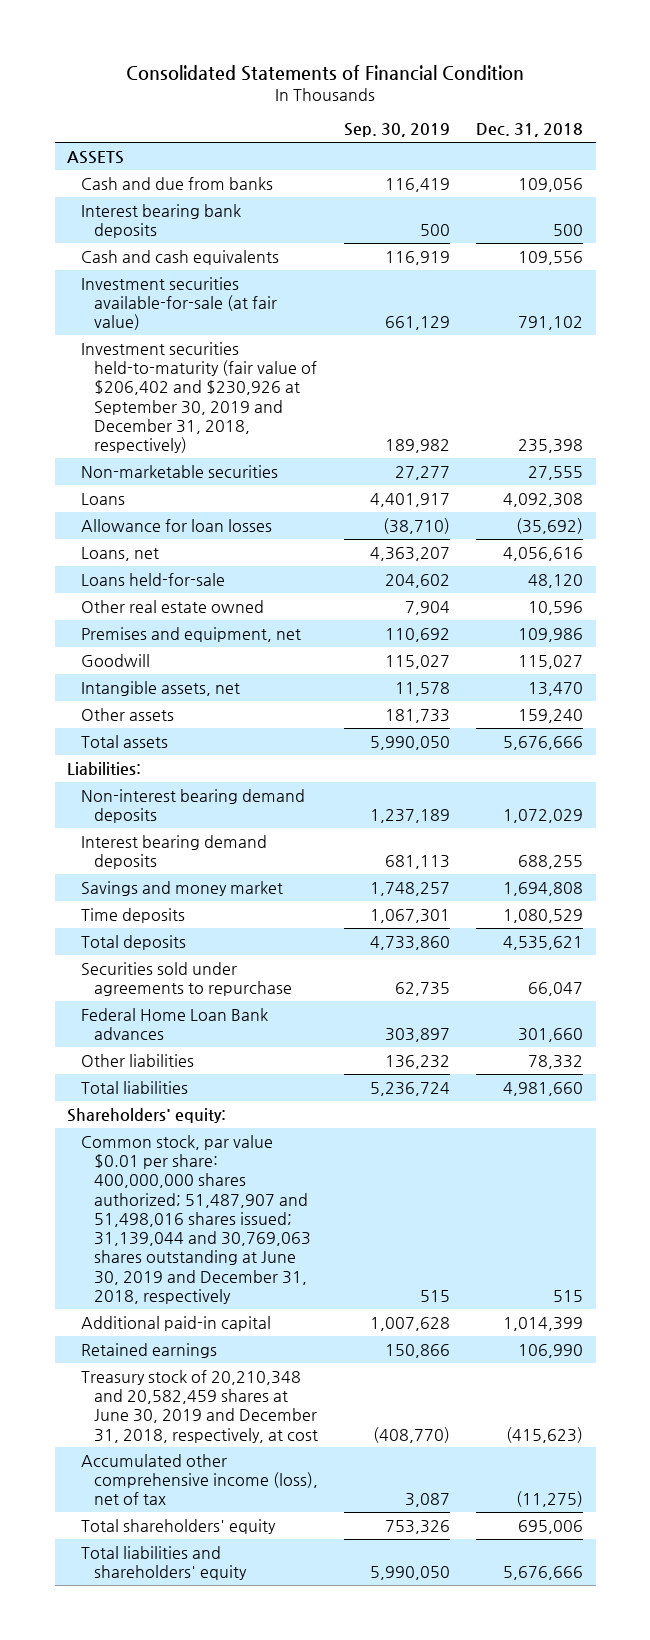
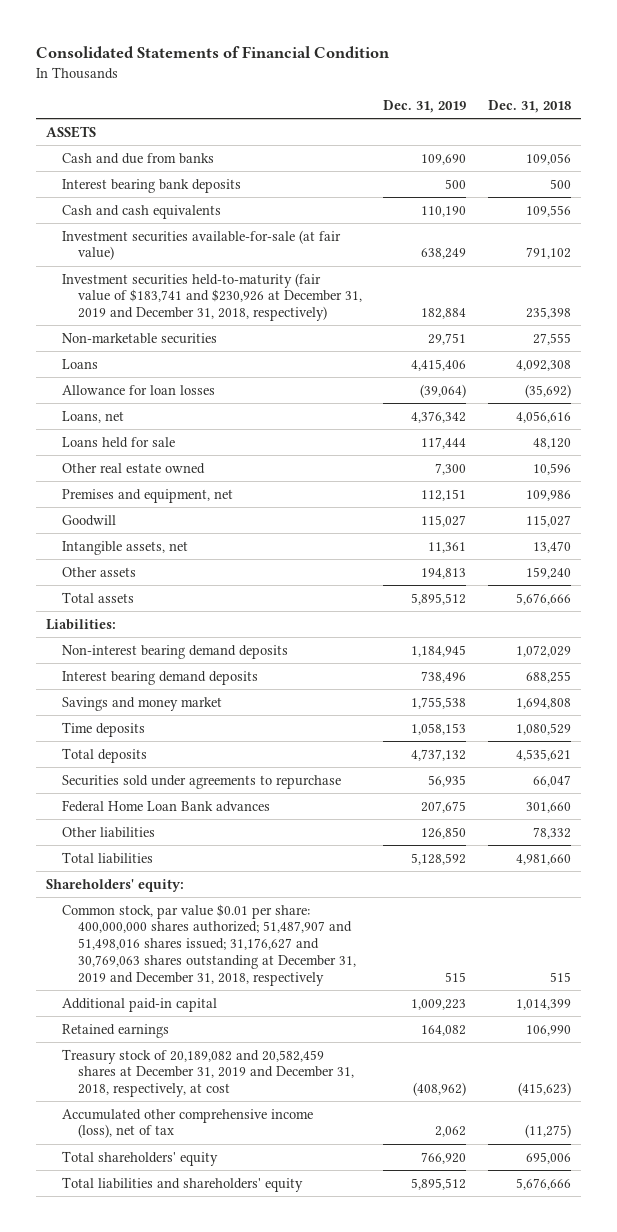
[344,123,451,138] Sep. 30, 2019 -> none
none -> [383,99,467,113] Dec. 31, 2019
[80,341,318,454] Investment securities held-to-maturity (fair value of $206,402 and $230,926 at September 30, 2019 and December 31, 2018, respectively) -> [62,272,363,322] Investment securities held-to-maturity (fair value of $183,741 and $230,926 at December 31, 2019 and December 31, 2018, respectively)
[80,572,225,586] Loans held-for-sale -> [62,436,176,448] Loans held for sale
[80,1134,312,1304] Common stock, par value $0.01 per share: 400,000,000 shares authorized; 51,487,907 and 51,498,016 shares issued; 31,139,044 and 30,769,063 shares outstanding at June 30, 2019 and December 31, 2018, respectively -> [62,903,357,986] Common stock, par value $0.01 per share: 400,000,000 shares authorized; 51,487,907 and 51,498,016 shares issued; 31,176,627 and 30,769,063 shares outstanding at December 31, 2019 and December 31, 2018, respectively
[80,1369,319,1443] Treasury stock of 20,210,348 and 20,582,459 shares at June 30, 2019 and December 31, 2018, respectively, at cost -> [62,1048,355,1098] Treasury stock of 20,189,082 and 20,582,459 shares at December 31, 2019 and December 31, 2018, respectively, at cost

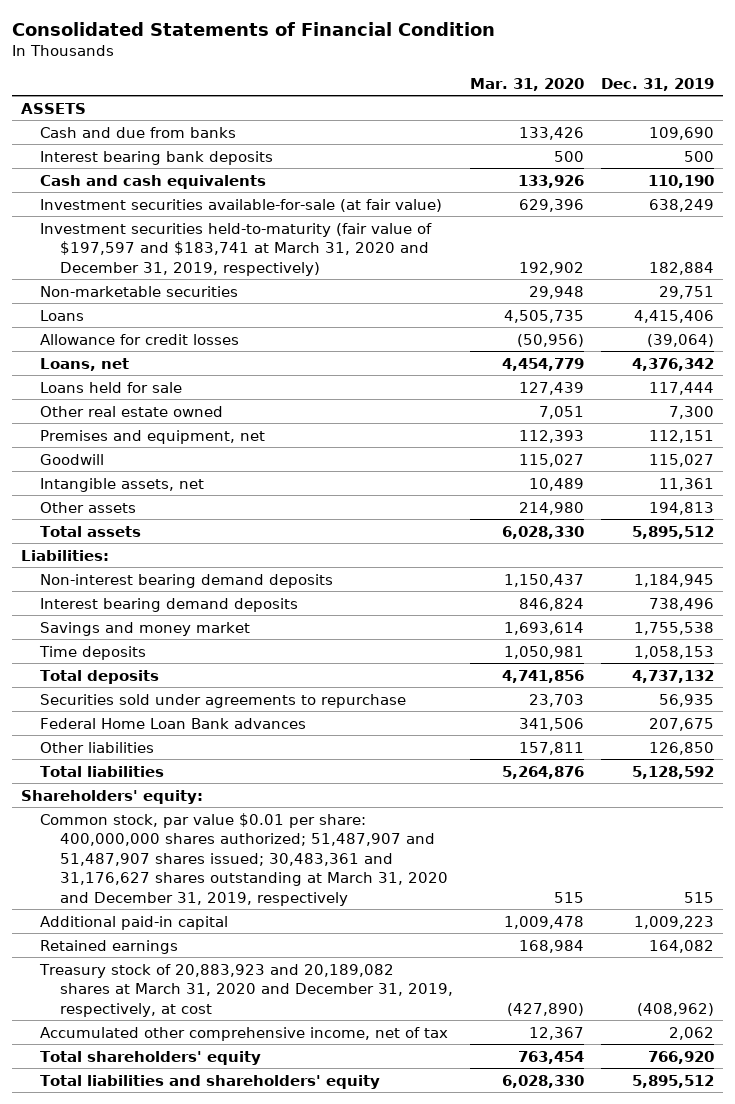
[487,99,571,113] Dec. 31, 2018 -> none
none -> [470,77,585,91] Mar. 31, 2020
[62,272,363,322] Investment securities held-to-maturity (fair value of $183,741 and $230,926 at December 31, 2019 and December 31, 2018, respectively) -> [40,222,433,276] Investment securities held-to-maturity (fair value of $197,597 and $183,741 at March 31, 2020 and December 31, 2019, respectively)
[62,384,216,395] Allowance for loan losses -> [40,333,240,345] Allowance for credit losses
[62,903,357,986] Common stock, par value $0.01 per share: 400,000,000 shares authorized; 51,487,907 and 51,498,016 shares issued; 31,176,627 and 30,769,063 shares outstanding at December 31, 2019 and December 31, 2018, respectively -> [40,812,448,906] Common stock, par value $0.01 per share: 400,000,000 shares authorized; 51,487,907 and 51,487,907 shares issued; 30,483,361 and 31,176,627 shares outstanding at March 31, 2020 and December 31, 2019, respectively
[62,1048,355,1098] Treasury stock of 20,189,082 and 20,582,459 shares at December 31, 2019 and December 31, 2018, respectively, at cost -> [39,963,453,1017] Treasury stock of 20,883,923 and 20,189,082 shares at March 31, 2020 and December 31, 2019, respectively, at cost
[62,1108,314,1139] Accumulated other comprehensive income (loss), net of tax -> [40,1026,449,1041] Accumulated other comprehensive income, net of tax

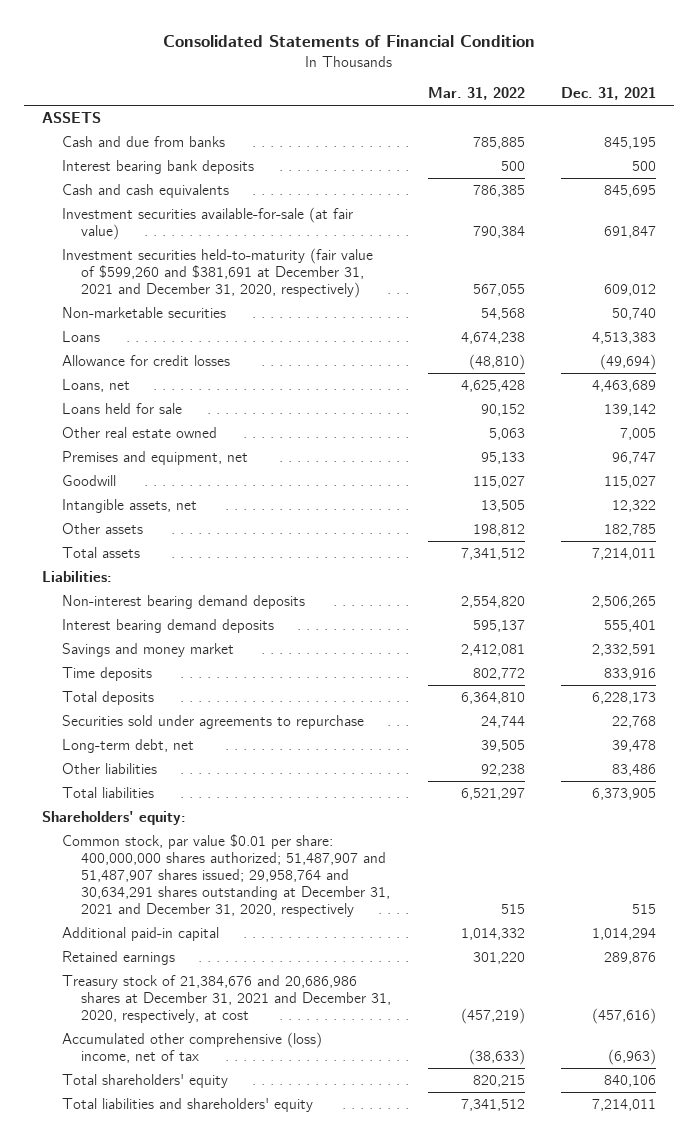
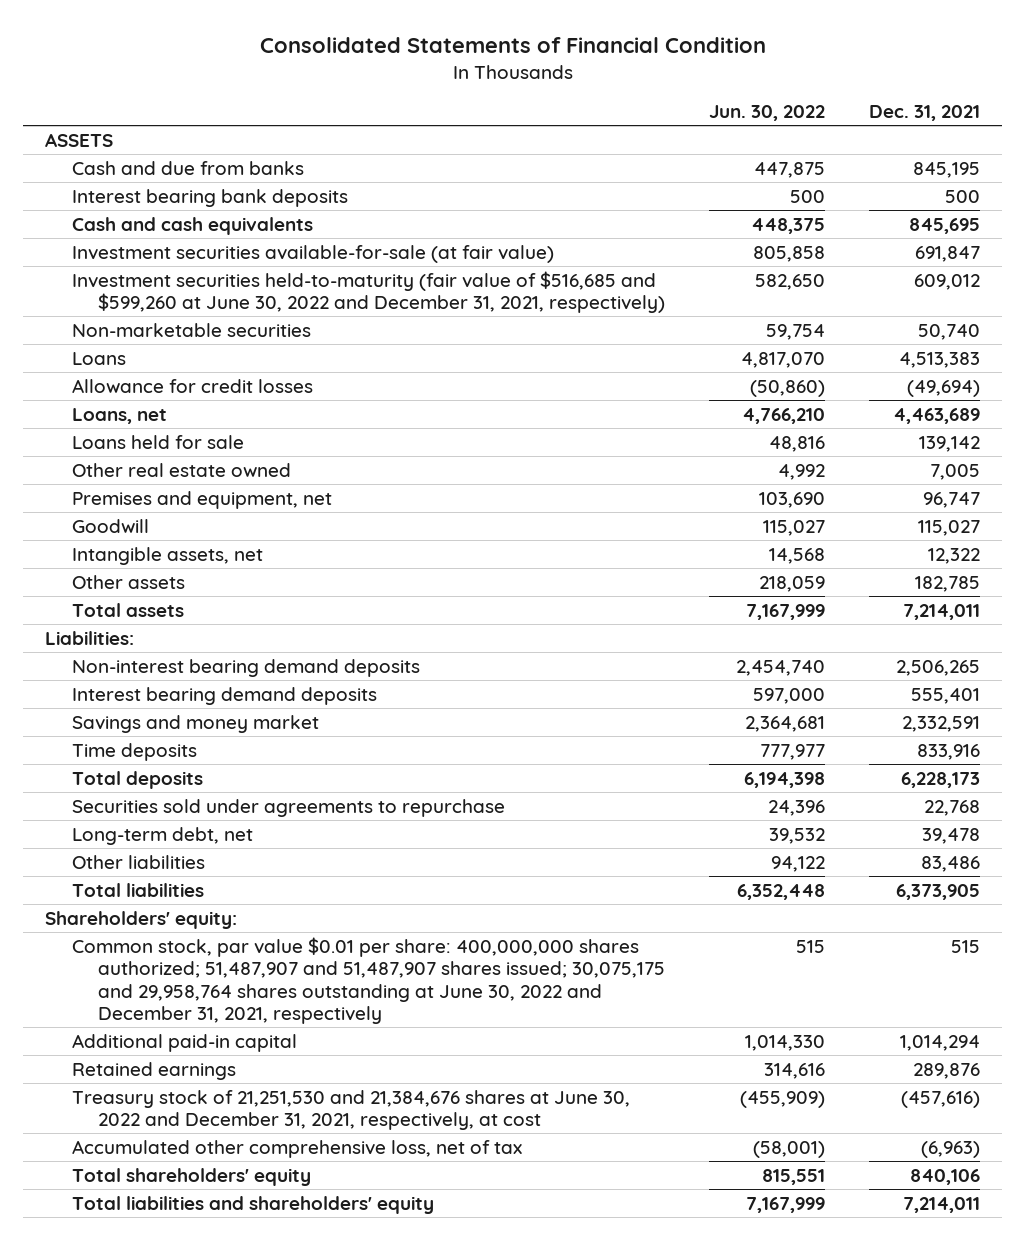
[427,87,525,101] Mar. 31, 2022 -> none
none -> [709,105,826,122] Jun. 30, 2022
[61,247,373,299] Investment securities held-to-maturity (fair value of $599,260 and $381,691 at December 31, 2021 and December 31, 2020, respectively) -> [71,270,665,314] Investment securities held-to-maturity (fair value of $516,685 and $599,260 at June 30, 2022 and December 31, 2021, respectively)
[61,833,391,918] Common stock, par value $0.01 per share: 400,000,000 shares authorized; 51,487,907 and 51,487,907 shares issued; 29,958,764 and 30,634,291 shares outstanding at December 31, 2021 and December 31, 2020, respectively -> [71,936,665,1025] Common stock, par value $0.01 per share: 400,000,000 shares authorized; 51,487,907 and 51,487,907 shares issued; 30,075,175 and 29,958,764 shares outstanding at June 30, 2022 and December 31, 2021, respectively
[61,974,392,1024] Treasury stock of 21,384,676 and 20,686,986 shares at December 31, 2021 and December 31, 2020, respectively, at cost -> [71,1089,630,1131] Treasury stock of 21,251,530 and 21,384,676 shares at June 30, 2022 and December 31, 2021, respectively, at cost
[61,1031,322,1064] Accumulated other comprehensive (loss) income, net of tax -> [71,1139,522,1158] Accumulated other comprehensive loss, net of tax

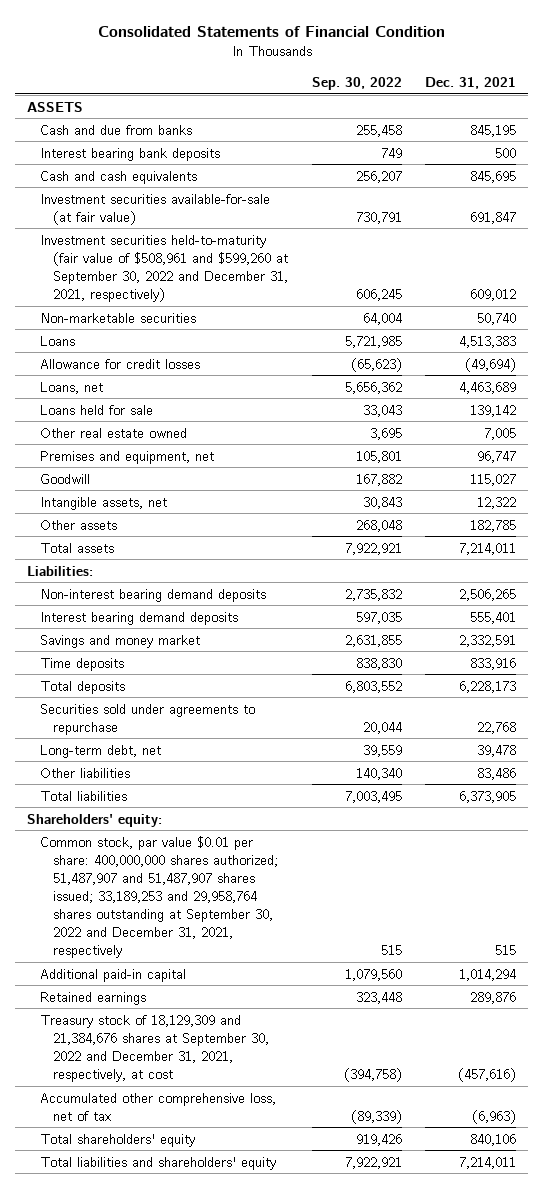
[709,105,826,122] Jun. 30, 2022 -> none
none -> [311,76,402,90] Sep. 30, 2022
[71,270,665,314] Investment securities held-to-maturity (fair value of $516,685 and $599,260 at June 30, 2022 and December 31, 2021, respectively) -> [40,234,289,302] Investment securities held-to-maturity (fair value of $508,961 and $599,260 at September 30, 2022 and December 31, 2021, respectively)
[71,936,665,1025] Common stock, par value $0.01 per share: 400,000,000 shares authorized; 51,487,907 and 51,487,907 shares issued; 30,075,175 and 29,958,764 shares outstanding at June 30, 2022 and December 31, 2021, respectively -> [40,835,279,958] Common stock, par value $0.01 per share: 400,000,000 shares authorized; 51,487,907 and 51,487,907 shares issued; 33,189,253 and 29,958,764 shares outstanding at September 30, 2022 and December 31, 2021, respectively
[71,1089,630,1131] Treasury stock of 21,251,530 and 21,384,676 shares at June 30, 2022 and December 31, 2021, respectively, at cost -> [40,1014,270,1082] Treasury stock of 18,129,309 and 21,384,676 shares at September 30, 2022 and December 31, 2021, respectively, at cost

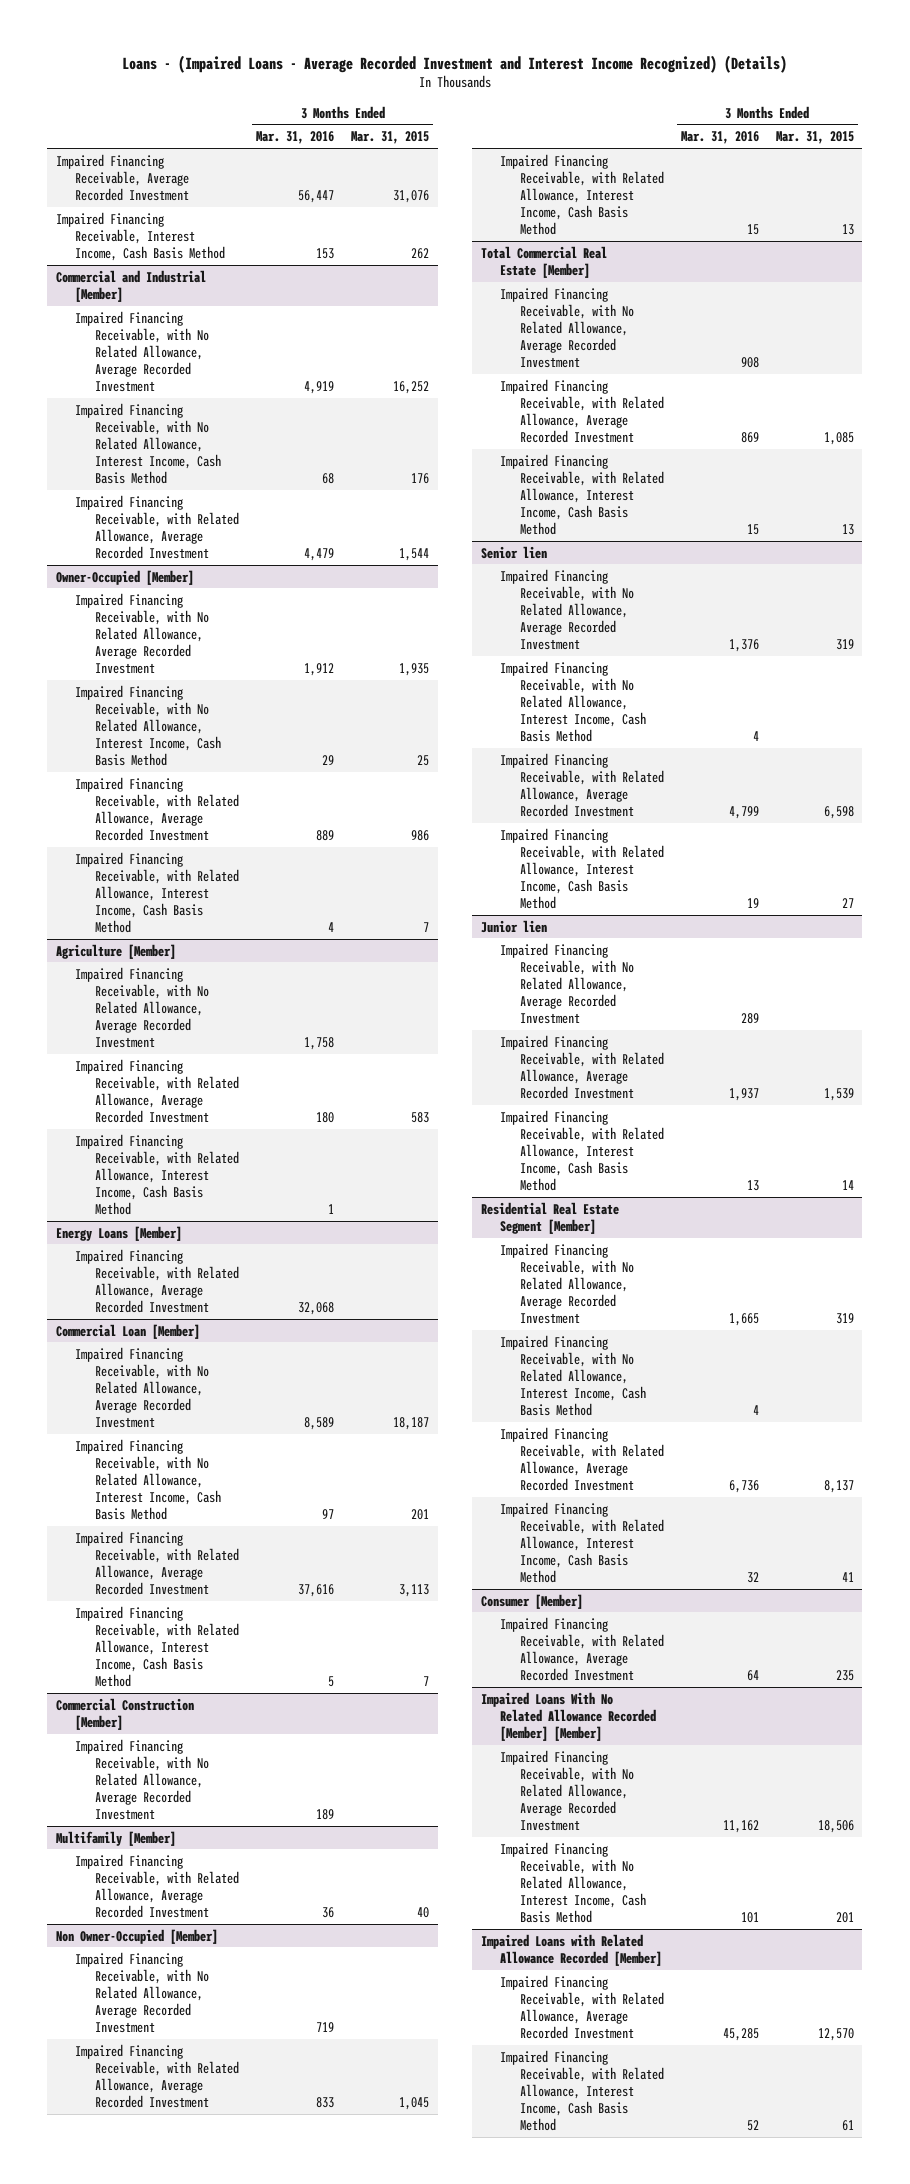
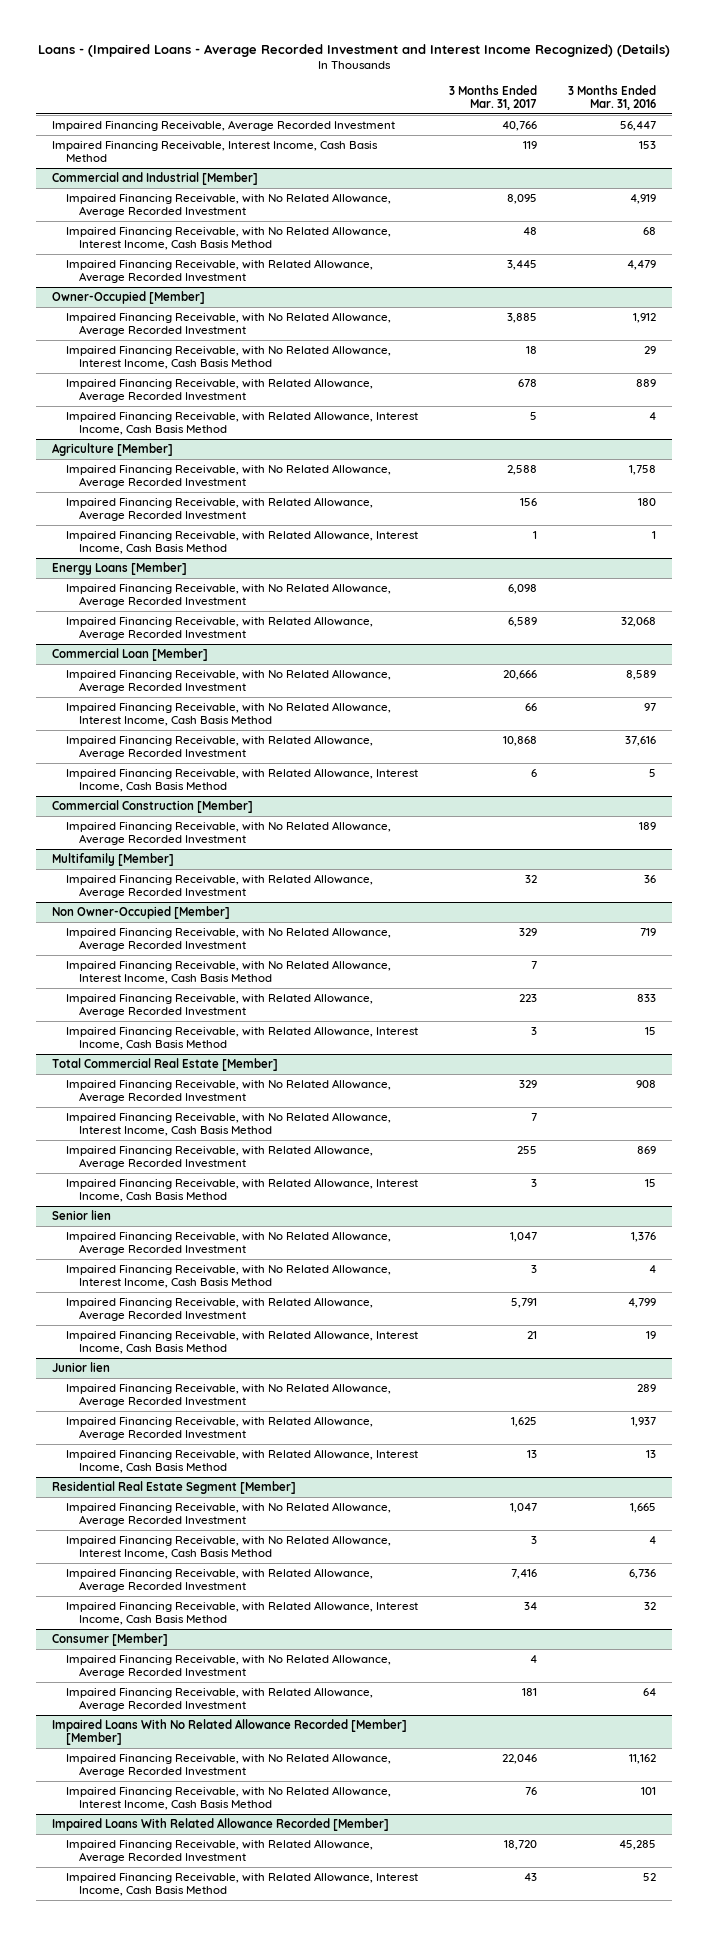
[351,131,430,145] Mar. 31, 2015 -> none
none -> [448,84,537,111] 3 Months Ended Mar. 31, 2017
none -> [65,582,391,608] Impaired Financing Receivable, with No Related Allowance, Average Recorded Investment
none -> [65,959,391,985] Impaired Financing Receivable, with No Related Allowance, Interest Income, Cash Basis Method
none -> [65,1111,391,1137] Impaired Financing Receivable, with No Related Allowance, Interest Income, Cash Basis Method
none -> [65,1653,391,1679] Impaired Financing Receivable, with No Related Allowance, Average Recorded Investment
[480,1933,663,1966] Impaired Loans with Related Allowance Recorded [Member] -> [51,1817,389,1831] Impaired Loans With Related Allowance Recorded [Member]

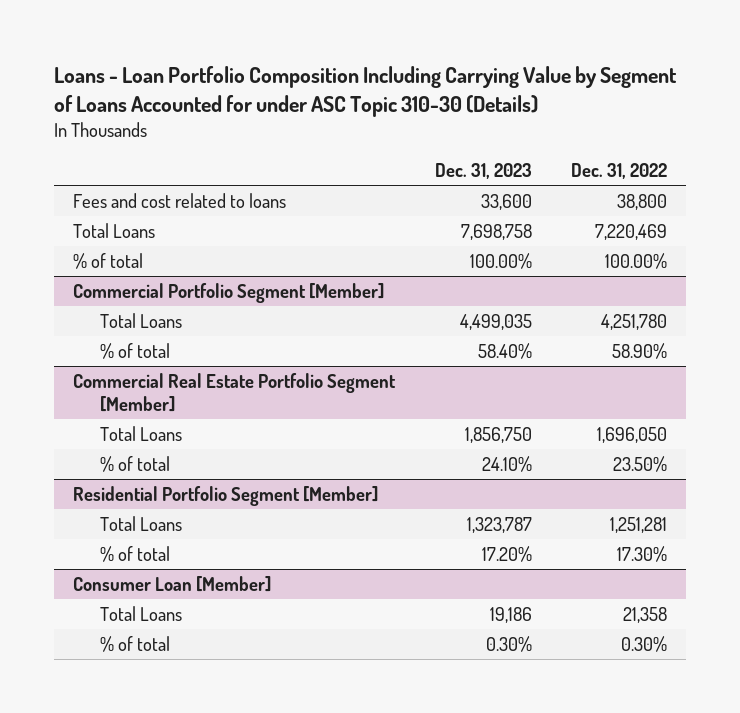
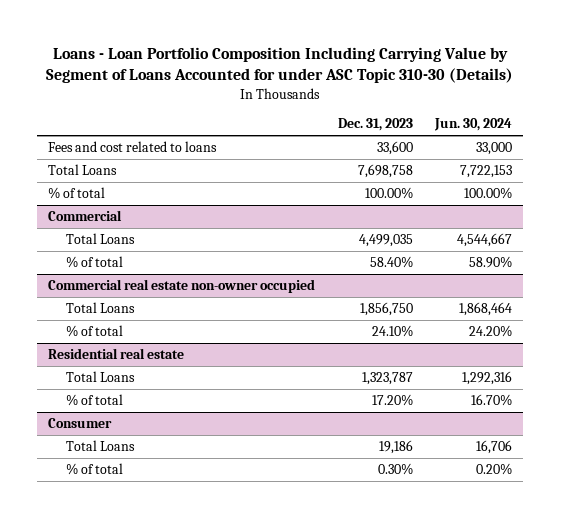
[570,163,667,180] Dec. 31, 2022 -> none
none -> [434,118,513,132] Jun. 30, 2024
[73,282,385,303] Commercial Portfolio Segment [Member] -> [48,210,123,222] Commercial
[73,372,397,412] Commercial Real Estate Portfolio Segment [Member] -> [48,279,316,294] Commercial real estate non-owner occupied
[73,485,379,506] Residential Portfolio Segment [Member] -> [48,348,185,360] Residential real estate
[73,575,272,592] Consumer Loan [Member] -> [48,418,113,429] Consumer

